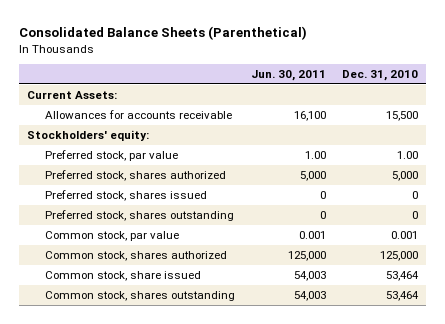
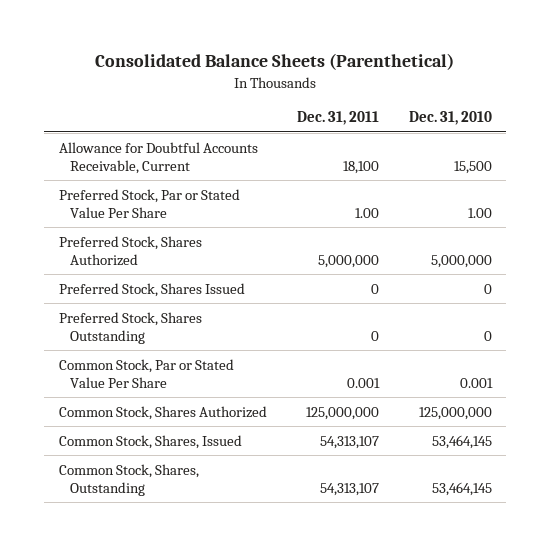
[250,69,326,81] Jun. 30, 2011 -> none
none -> [296,111,379,126] Dec. 31, 2011
[27,90,118,99] Current Assets: -> none
[27,129,150,141] Stockholders' equity: -> none
[44,109,232,119] Allowances for accounts receivable -> [58,141,258,174] Allowance for Doubtful Accounts Receivable, Current
[44,149,178,161] Preferred stock, par value -> [58,188,240,218] Preferred Stock, Par or Stated Value Per Share
[44,169,226,181] Preferred stock, shares authorized -> [58,235,202,266] Preferred Stock, Shares Authorized
[391,170,418,181] 5,000 -> [430,254,492,268] 5,000,000
[44,189,207,201] Preferred stock, shares issued -> [58,282,245,297] Preferred Stock, Shares Issued
[44,209,234,221] Preferred stock, shares outstanding -> [58,311,202,344] Preferred Stock, Shares Outstanding
[44,230,179,241] Common stock, par value -> [58,358,234,388] Common Stock, Par or Stated Value Per Share
[44,250,227,261] Common stock, shares authorized -> [58,405,267,420] Common Stock, Shares Authorized
[379,250,418,261] 125,000 -> [418,406,492,420] 125,000,000
[44,270,201,281] Common stock, share issued -> [58,434,242,449] Common Stock, Shares, Issued
[385,270,419,281] 53,464 -> [431,434,492,449] 53,464,145
[44,290,235,301] Common stock, shares outstanding -> [58,463,199,496] Common Stock, Shares, Outstanding
[385,290,419,301] 53,464 -> [431,481,492,496] 53,464,145

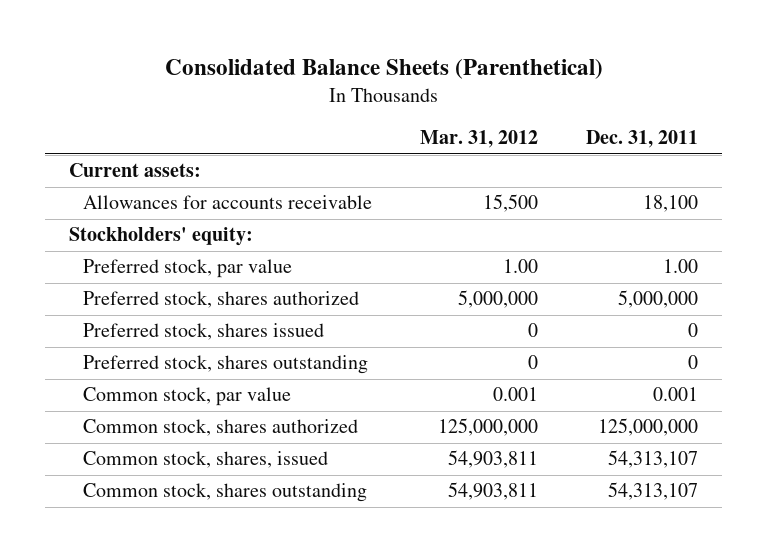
[408,111,492,126] Dec. 31, 2010 -> none
none -> [420,130,539,149] Mar. 31, 2012
none -> [68,163,201,178] Current assets:
[58,141,258,174] Allowance for Doubtful Accounts Receivable, Current -> [82,195,372,210] Allowances for accounts receivable
none -> [68,227,253,247] Stockholders' equity:
[58,188,240,218] Preferred Stock, Par or Stated Value Per Share -> [82,259,292,279] Preferred stock, par value
[58,235,202,266] Preferred Stock, Shares Authorized -> [82,291,359,309] Preferred stock, shares authorized
[58,282,245,297] Preferred Stock, Shares Issued -> [82,323,324,341] Preferred stock, shares issued
[58,311,202,344] Preferred Stock, Shares Outstanding -> [82,355,368,375] Preferred stock, shares outstanding
[58,358,234,388] Common Stock, Par or Stated Value Per Share -> [82,387,291,407] Common stock, par value
[58,405,267,420] Common Stock, Shares Authorized -> [82,419,358,437] Common stock, shares authorized
[58,434,242,449] Common Stock, Shares, Issued -> [82,451,328,469] Common stock, shares, issued
[58,463,199,496] Common Stock, Shares, Outstanding -> [82,483,367,503] Common stock, shares outstanding

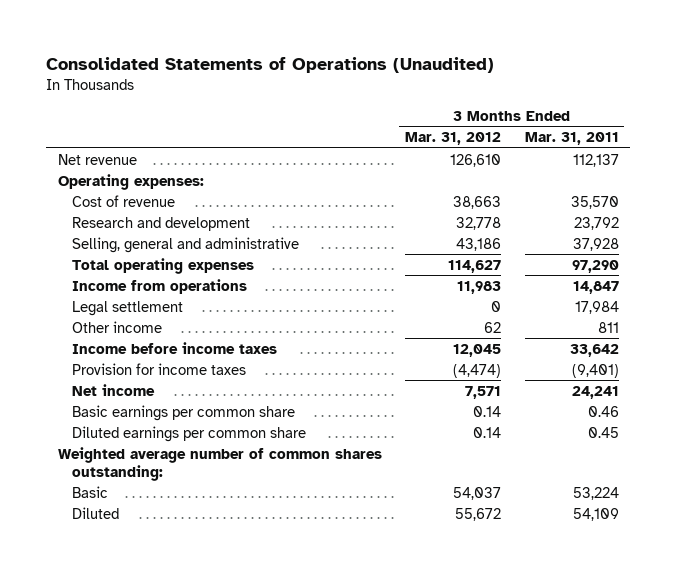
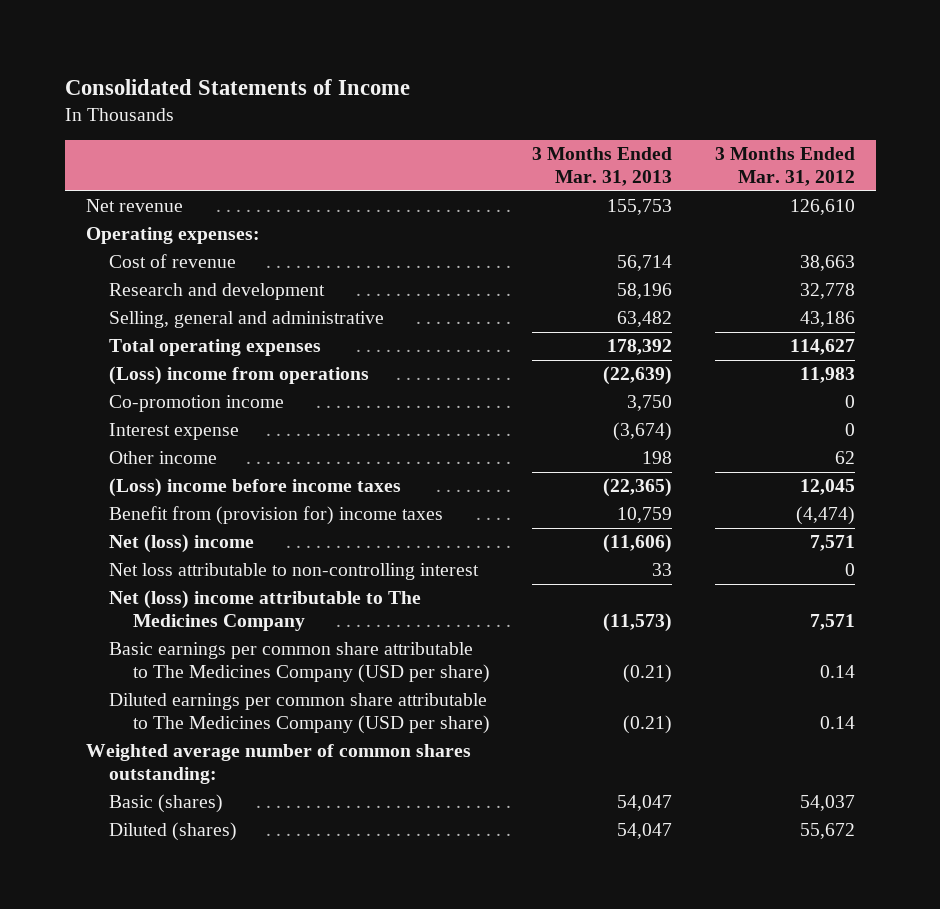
[46,56,495,73] Consolidated Statements of Operations (Unaudited) -> [64,78,410,95] Consolidated Statements of Income
[524,132,619,146] Mar. 31, 2011 -> none
none -> [532,147,673,187] 3 Months Ended Mar. 31, 2013
[72,300,184,316] Legal settlement -> none
[72,278,248,294] Income from operations -> [109,366,370,386] (Loss) income from operations
none -> [109,395,285,413] Co-promotion income
none -> [109,423,240,441] Interest expense
[72,341,278,354] Income before income taxes -> [109,478,402,498] (Loss) income before income taxes
[72,362,247,375] Provision for income taxes -> [109,506,444,526] Benefit from (provision for) income taxes
none -> [109,534,255,554] Net (loss) income
none -> [109,563,480,581] Net loss attributable to non-controlling interest
[72,383,156,396] Net income -> [109,590,422,632] Net (loss) income attributable to The Medicines Company
[72,404,296,421] Basic earnings per common share -> [109,642,491,684] Basic earnings per common share attributable to The Medicines Company (USD per share)
[72,425,307,442] Diluted earnings per common share -> [109,693,491,735] Diluted earnings per common share attributable to The Medicines Company (USD per share)
[72,485,109,498] Basic -> [109,794,224,814] Basic (shares)
[72,506,120,519] Diluted -> [109,822,238,842] Diluted (shares)

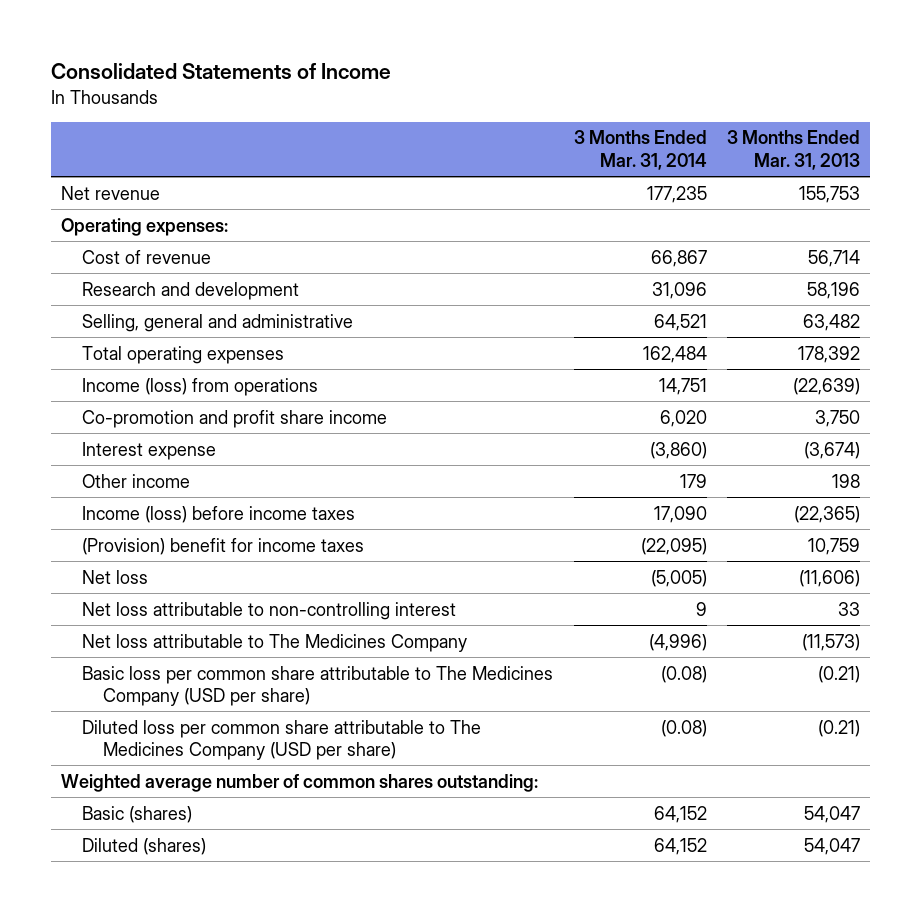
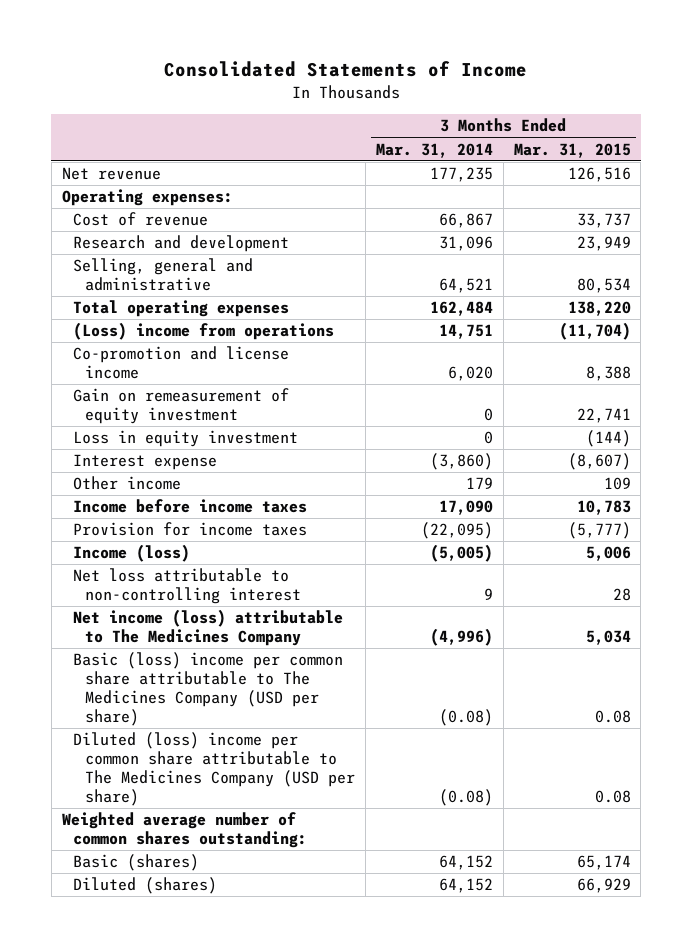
[726,130,860,170] 3 Months Ended Mar. 31, 2013 -> none
none -> [513,142,631,158] Mar. 31, 2015
[82,377,319,396] Income (loss) from operations -> [73,322,335,341] (Loss) income from operations
[82,409,388,428] Co-promotion and profit share income -> [73,346,290,380] Co-promotion and license income
none -> [73,388,290,425] Gain on remeasurement of equity investment
none -> [73,430,299,448] Loss in equity investment
[82,505,356,523] Income (loss) before income taxes -> [73,499,308,514] Income before income taxes
[82,537,365,555] (Provision) benefit for income taxes -> [73,522,308,537] Provision for income taxes
[82,569,149,584] Net loss -> [73,544,191,563] Income (loss)
[82,633,468,652] Net loss attributable to The Medicines Company -> [73,609,344,647] Net income (loss) attributable to The Medicines Company
[82,665,554,706] Basic loss per common share attributable to The Medicines Company (USD per share) -> [73,652,344,726] Basic (loss) income per common share attributable to The Medicines Company (USD per share)
[82,719,482,760] Diluted loss per common share attributable to The Medicines Company (USD per share) -> [73,732,355,806] Diluted (loss) income per common share attributable to The Medicines Company (USD per share)

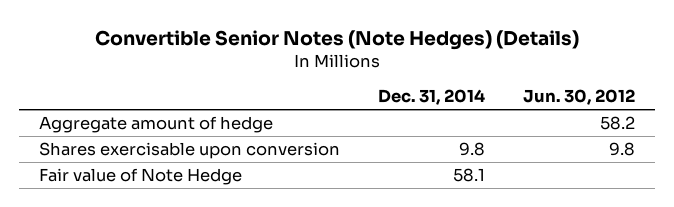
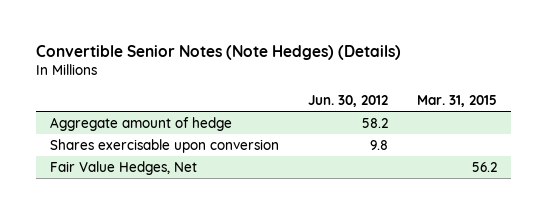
[378,89,486,106] Dec. 31, 2014 -> none
none -> [416,95,497,108] Mar. 31, 2015
[38,167,242,185] Fair value of Note Hedge -> [50,160,198,175] Fair Value Hedges, Net

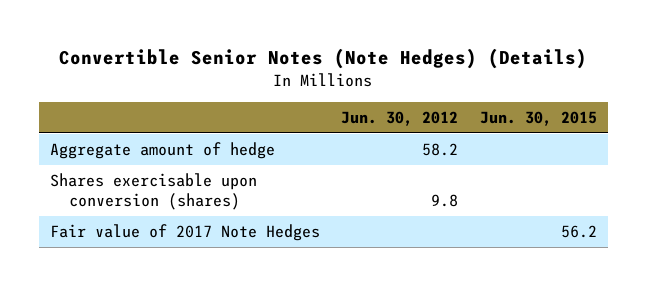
[416,95,497,108] Mar. 31, 2015 -> none
none -> [480,110,598,126] Jun. 30, 2015
[50,138,280,153] Shares exercisable upon conversion -> [49,173,257,211] Shares exercisable upon conversion (shares)
[50,160,198,175] Fair Value Hedges, Net -> [49,224,320,242] Fair value of 2017 Note Hedges

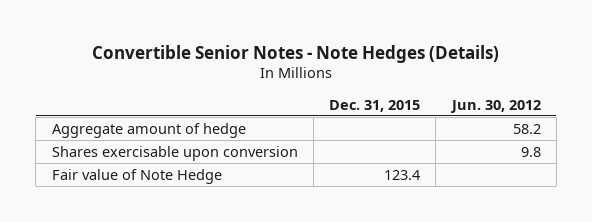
[59,47,588,69] Convertible Senior Notes (Note Hedges) (Details) -> [92,44,500,63] Convertible Senior Notes - Note Hedges (Details)
[480,110,598,126] Jun. 30, 2015 -> none
none -> [329,99,421,112] Dec. 31, 2015
[49,173,257,211] Shares exercisable upon conversion (shares) -> [51,145,298,161] Shares exercisable upon conversion
[49,224,320,242] Fair value of 2017 Note Hedges -> [51,168,222,184] Fair value of Note Hedge

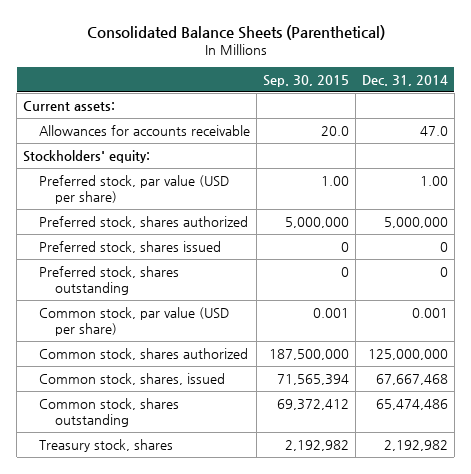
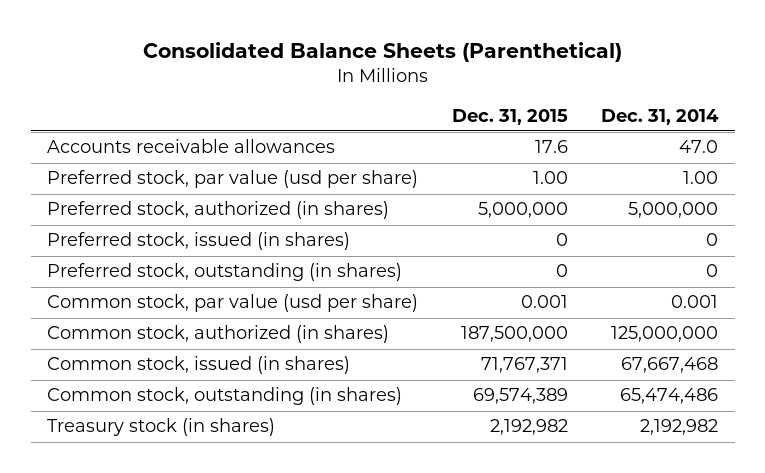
[262,74,349,87] Sep. 30, 2015 -> none
none -> [451,108,568,125] Dec. 31, 2015
[23,101,116,112] Current assets: -> none
[23,150,151,164] Stockholders' equity: -> none
[39,125,251,137] Allowances for accounts receivable -> [47,139,336,154] Accounts receivable allowances
[39,175,230,205] Preferred stock, par value (USD per share) -> [47,170,419,189] Preferred stock, par value (usd per share)
[39,216,249,229] Preferred stock, shares authorized -> [47,201,390,220] Preferred stock, authorized (in shares)
[39,241,222,254] Preferred stock, shares issued -> [47,232,351,251] Preferred stock, issued (in shares)
[39,266,180,296] Preferred stock, shares outstanding -> [47,263,403,282] Preferred stock, outstanding (in shares)
[39,307,230,337] Common stock, par value (USD per share) -> [47,294,419,313] Common stock, par value (usd per share)
[39,348,249,361] Common stock, shares authorized -> [47,325,390,344] Common stock, authorized (in shares)
[39,373,226,386] Common stock, shares, issued -> [47,356,351,375] Common stock, issued (in shares)
[39,398,180,428] Common stock, shares outstanding -> [47,387,403,406] Common stock, outstanding (in shares)
[39,439,174,453] Treasury stock, shares -> [47,418,276,437] Treasury stock (in shares)

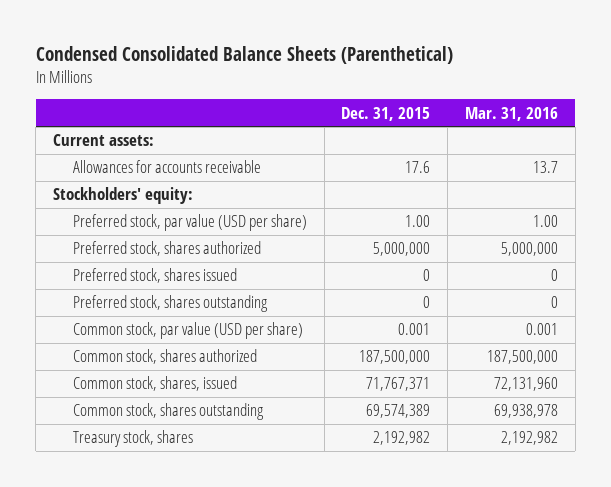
[142,42,622,63] Consolidated Balance Sheets (Parenthetical) -> [35,45,453,64] Condensed Consolidated Balance Sheets (Parenthetical)
[600,108,719,125] Dec. 31, 2014 -> none
none -> [464,106,558,121] Mar. 31, 2016
none -> [52,134,154,147] Current assets:
[47,139,336,154] Accounts receivable allowances -> [72,160,261,174] Allowances for accounts receivable
none -> [52,187,193,205] Stockholders' equity:
[47,170,419,189] Preferred stock, par value (usd per share) -> [72,214,307,232] Preferred stock, par value (USD per share)
[47,201,390,220] Preferred stock, authorized (in shares) -> [72,241,261,257] Preferred stock, shares authorized
[47,232,351,251] Preferred stock, issued (in shares) -> [72,268,237,284] Preferred stock, shares issued
[47,263,403,282] Preferred stock, outstanding (in shares) -> [72,295,268,313] Preferred stock, shares outstanding
[47,294,419,313] Common stock, par value (usd per share) -> [72,322,303,340] Common stock, par value (USD per share)
[47,325,390,344] Common stock, authorized (in shares) -> [72,349,257,365] Common stock, shares authorized
[47,356,351,375] Common stock, issued (in shares) -> [72,376,237,392] Common stock, shares, issued
[47,387,403,406] Common stock, outstanding (in shares) -> [72,403,264,421] Common stock, shares outstanding
[47,418,276,437] Treasury stock (in shares) -> [72,430,193,448] Treasury stock, shares

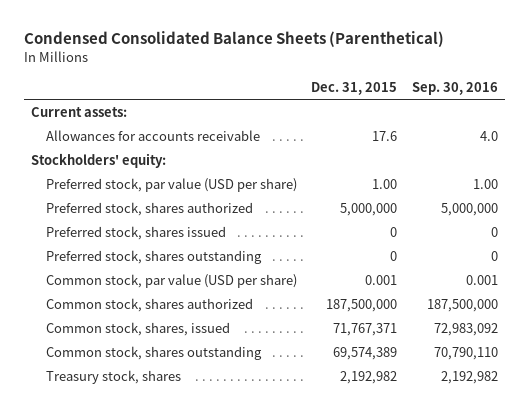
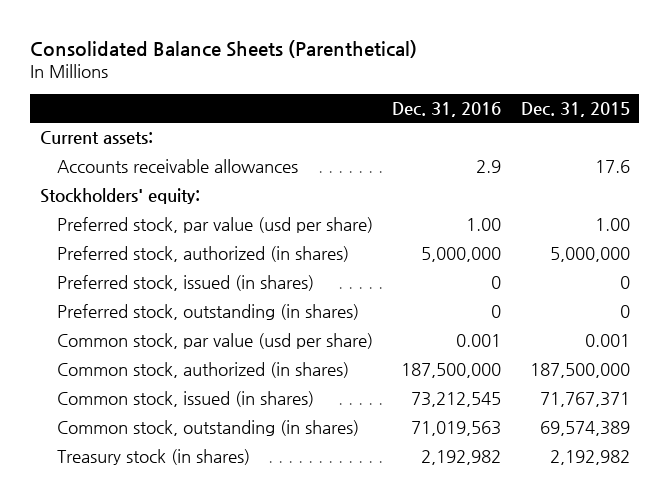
[23,31,444,48] Condensed Consolidated Balance Sheets (Parenthetical) -> [29,40,417,59] Consolidated Balance Sheets (Parenthetical)
[411,82,498,96] Sep. 30, 2016 -> none
none -> [392,101,502,117] Dec. 31, 2016
[45,129,260,141] Allowances for accounts receivable -> [57,158,299,173] Accounts receivable allowances
[45,177,297,192] Preferred stock, par value (USD per share) -> [57,216,374,233] Preferred stock, par value (usd per share)
[45,201,253,216] Preferred stock, shares authorized -> [57,245,350,262] Preferred stock, authorized (in shares)
[45,225,226,240] Preferred stock, shares issued -> [57,274,315,291] Preferred stock, issued (in shares)
[45,249,262,264] Preferred stock, shares outstanding -> [57,303,360,320] Preferred stock, outstanding (in shares)
[45,273,297,288] Common stock, par value (USD per share) -> [57,332,374,349] Common stock, par value (usd per share)
[45,297,253,312] Common stock, shares authorized -> [57,361,350,378] Common stock, authorized (in shares)
[45,321,230,336] Common stock, shares, issued -> [57,390,315,407] Common stock, issued (in shares)
[45,345,262,360] Common stock, shares outstanding -> [57,419,360,436] Common stock, outstanding (in shares)
[45,369,181,384] Treasury stock, shares -> [57,448,251,465] Treasury stock (in shares)

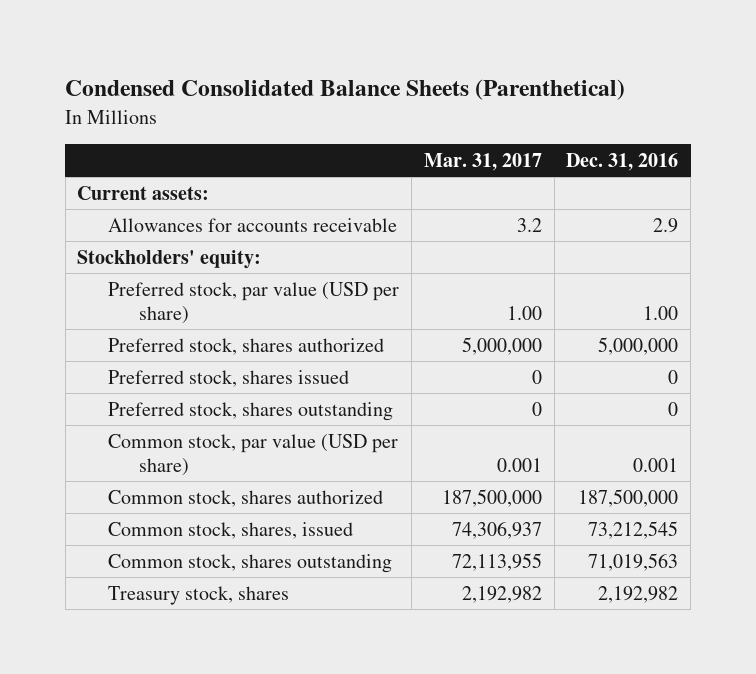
[29,40,417,59] Consolidated Balance Sheets (Parenthetical) -> [65,79,626,101] Condensed Consolidated Balance Sheets (Parenthetical)
[520,101,630,117] Dec. 31, 2015 -> none
none -> [423,152,542,171] Mar. 31, 2017
[57,158,299,173] Accounts receivable allowances -> [108,217,398,232] Allowances for accounts receivable
[57,216,374,233] Preferred stock, par value (usd per share) -> [108,281,400,324] Preferred stock, par value (USD per share)
[57,245,350,262] Preferred stock, authorized (in shares) -> [108,337,385,355] Preferred stock, shares authorized
[57,274,315,291] Preferred stock, issued (in shares) -> [108,369,350,387] Preferred stock, shares issued
[57,303,360,320] Preferred stock, outstanding (in shares) -> [108,401,394,421] Preferred stock, shares outstanding
[57,332,374,349] Common stock, par value (usd per share) -> [108,433,399,476] Common stock, par value (USD per share)
[57,361,350,378] Common stock, authorized (in shares) -> [108,489,384,507] Common stock, shares authorized
[57,390,315,407] Common stock, issued (in shares) -> [108,521,354,539] Common stock, shares, issued
[57,419,360,436] Common stock, outstanding (in shares) -> [108,553,393,573] Common stock, shares outstanding
[57,448,251,465] Treasury stock (in shares) -> [108,585,290,605] Treasury stock, shares

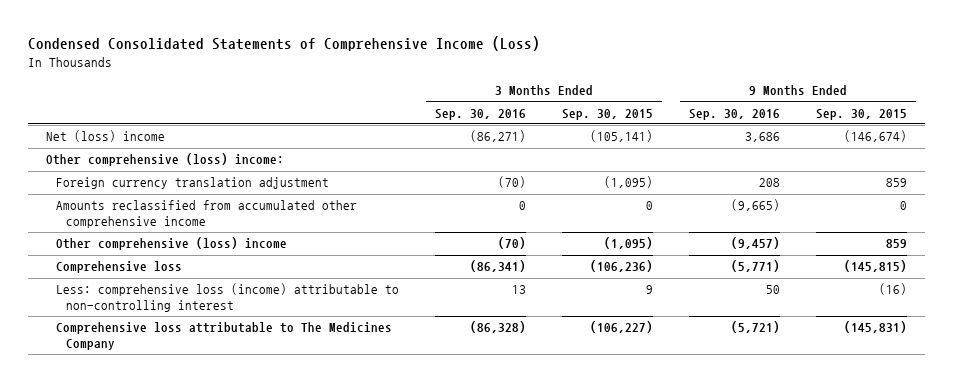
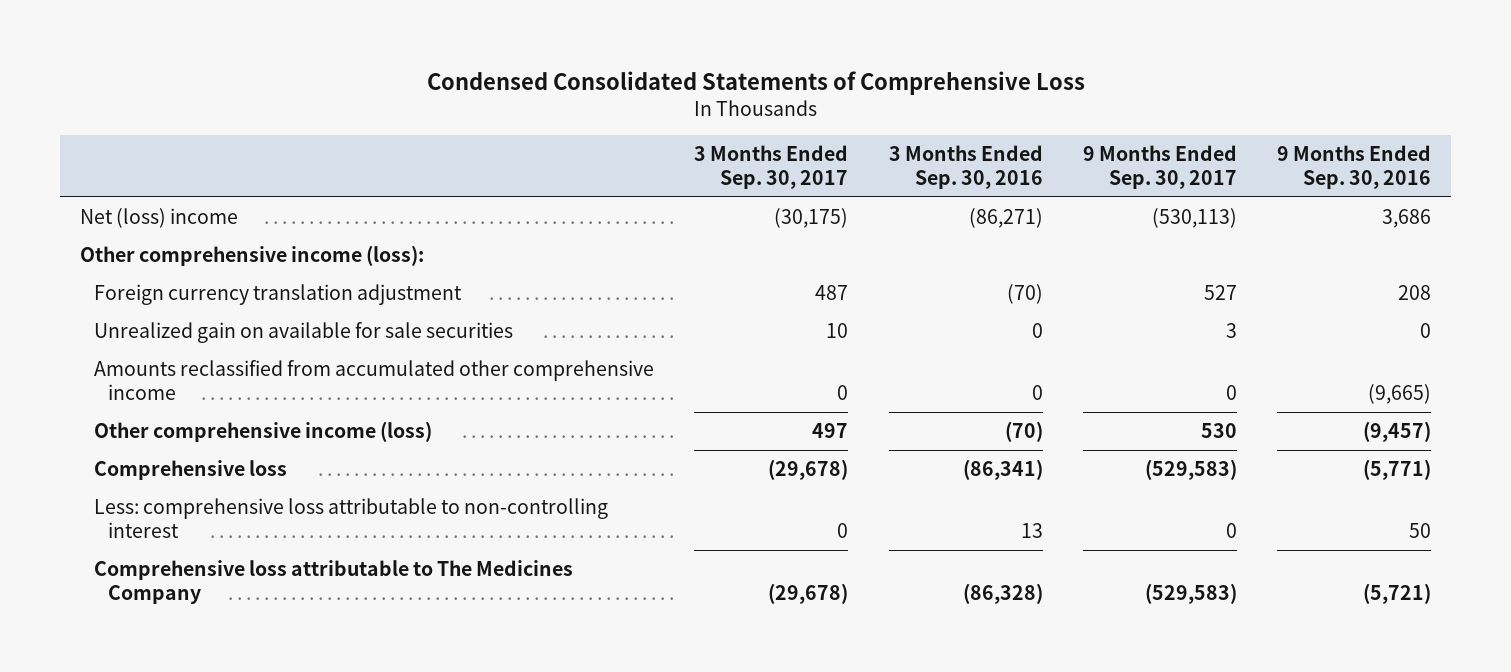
[27,35,540,51] Condensed Consolidated Statements of Comprehensive Income (Loss) -> [426,71,1085,96] Condensed Consolidated Statements of Comprehensive Loss
[561,108,653,120] Sep. 30, 2015 -> none
[816,108,908,120] Sep. 30, 2015 -> none
none -> [694,145,849,190] 3 Months Ended Sep. 30, 2017
none -> [1082,145,1237,190] 9 Months Ended Sep. 30, 2017
[45,153,284,167] Other comprehensive (loss) income: -> [80,244,425,266] Other comprehensive income (loss):
none -> [94,321,514,343] Unrealized gain on available for sale securities
[55,237,287,251] Other comprehensive (loss) income -> [94,420,433,442] Other comprehensive income (loss)
[55,283,399,312] Less: comprehensive loss (income) attributable to non-controlling interest -> [94,497,609,538] Less: comprehensive loss attributable to non-controlling interest

